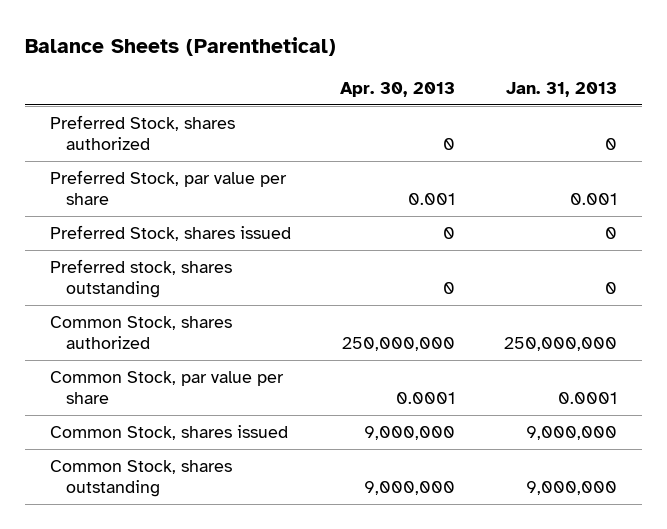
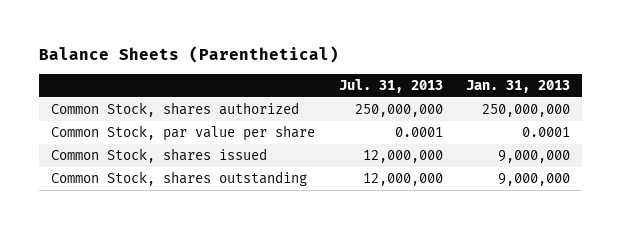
[339,81,455,97] Apr. 30, 2013 -> none
none -> [338,79,443,94] Jul. 31, 2013
[49,115,235,151] Preferred Stock, shares authorized -> none
[49,170,287,206] Preferred Stock, par value per share -> none
[49,225,291,242] Preferred Stock, shares issued -> none
[49,259,232,299] Preferred stock, shares outstanding -> none

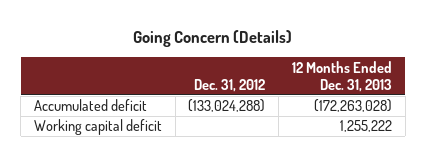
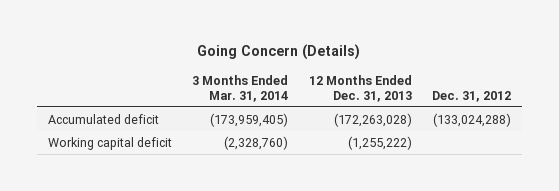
none -> [192,74,289,102] 3 Months Ended Mar. 31, 2014
[339,120,392,133] 1,255,222 -> [347,135,412,150] (1,255,222)

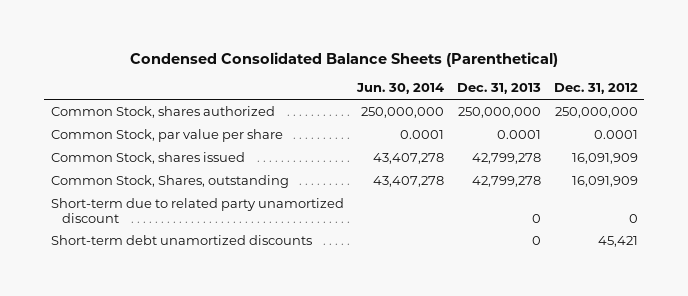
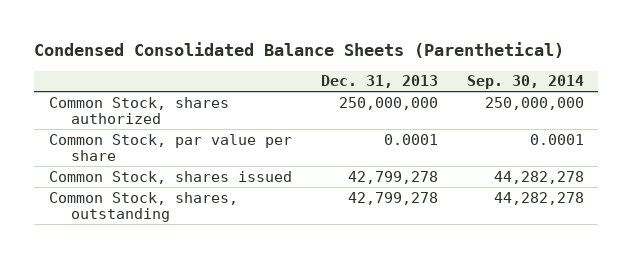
[355,83,444,95] Jun. 30, 2014 -> none
[553,83,638,95] Dec. 31, 2012 -> none
none -> [466,75,584,90] Sep. 30, 2014
[50,197,344,223] Short-term due to related party unamortized discount -> none
[50,234,312,245] Short-term debt unamortized discounts -> none
[50,174,289,188] Common Stock, Shares, outstanding -> [48,191,238,223] Common Stock, shares, outstanding

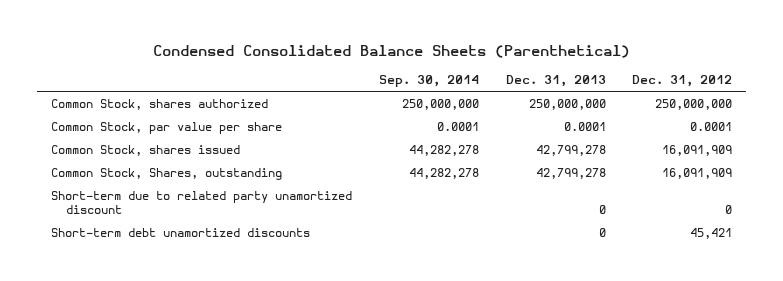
none -> [632,75,733,88] Dec. 31, 2012
[48,191,238,223] Common Stock, shares, outstanding -> [50,168,282,181] Common Stock, Shares, outstanding
none -> [50,191,352,215] Short-term due to related party unamortized discount
none -> [50,228,310,238] Short-term debt unamortized discounts

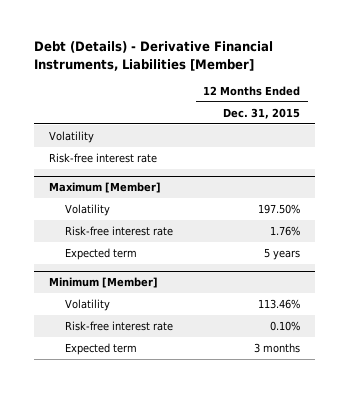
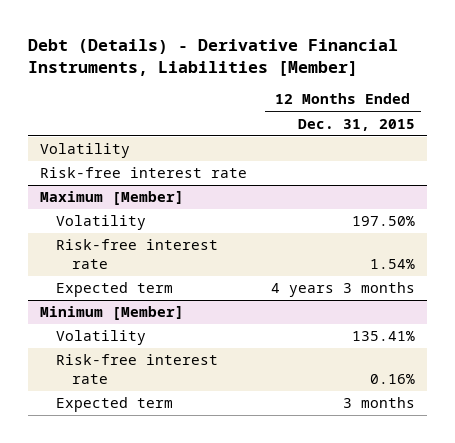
[270,226,301,237] 1.76% -> [370,258,416,269] 1.54%
[264,248,301,261] 5 years -> [271,282,416,298] 4 years 3 months
[258,299,301,310] 113.46% -> [352,331,416,342] 135.41%
[270,321,301,332] 0.10% -> [370,373,416,384] 0.16%

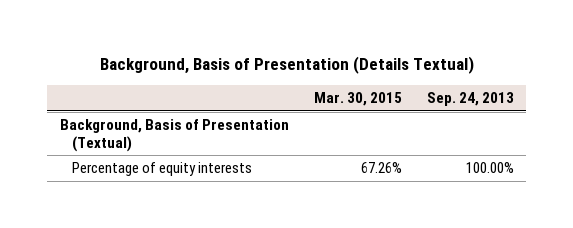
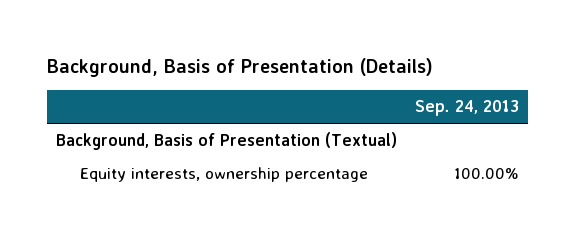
[99,56,474,75] Background, Basis of Presentation (Details Textual) -> [46,57,433,77] Background, Basis of Presentation (Details)
[313,92,402,107] Mar. 30, 2015 -> none
[72,162,253,177] Percentage of equity interests -> [80,167,369,183] Equity interests, ownership percentage

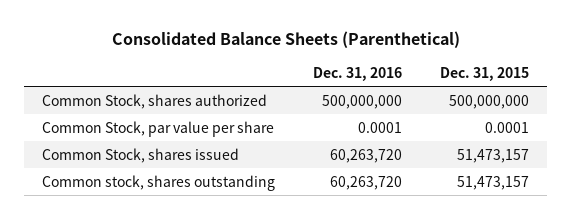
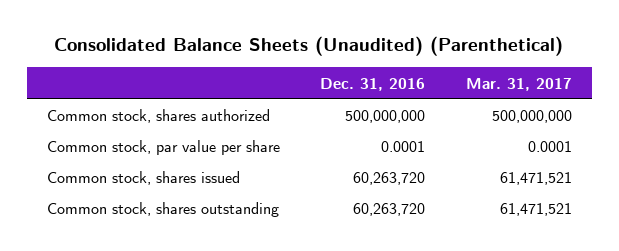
[111,31,460,49] Consolidated Balance Sheets (Parenthetical) -> [54,36,564,57] Consolidated Balance Sheets (Unaudited) (Parenthetical)
[439,67,529,82] Dec. 31, 2015 -> none
none -> [465,77,572,91] Mar. 31, 2017
[42,93,268,109] Common Stock, shares authorized -> [46,109,270,124] Common stock, shares authorized
[42,120,275,137] Common Stock, par value per share -> [46,140,280,156] Common stock, par value per share
[42,147,240,163] Common Stock, shares issued -> [46,171,240,186] Common stock, shares issued

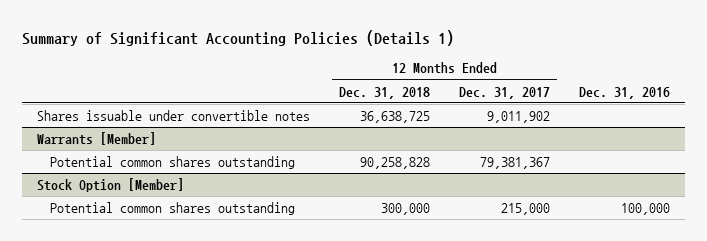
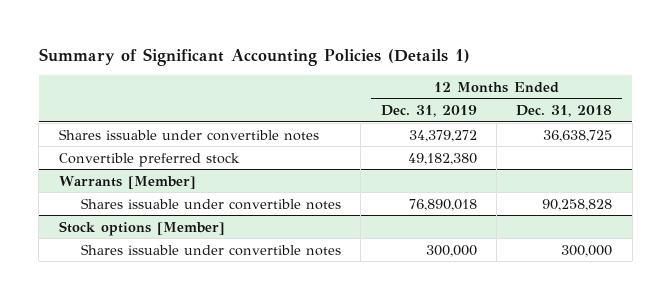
[459,86,551,99] Dec. 31, 2017 -> none
[579,86,671,99] Dec. 31, 2016 -> none
none -> [380,105,477,118] Dec. 31, 2019
none -> [58,152,240,167] Convertible preferred stock
[50,201,296,215] Potential common shares outstanding -> none
[50,155,296,169] Potential common shares outstanding -> [80,197,341,210] Shares issuable under convertible notes
[36,177,184,192] Stock Option [Member] -> [58,220,225,236] Stock options [Member]
none -> [80,243,341,256] Shares issuable under convertible notes

